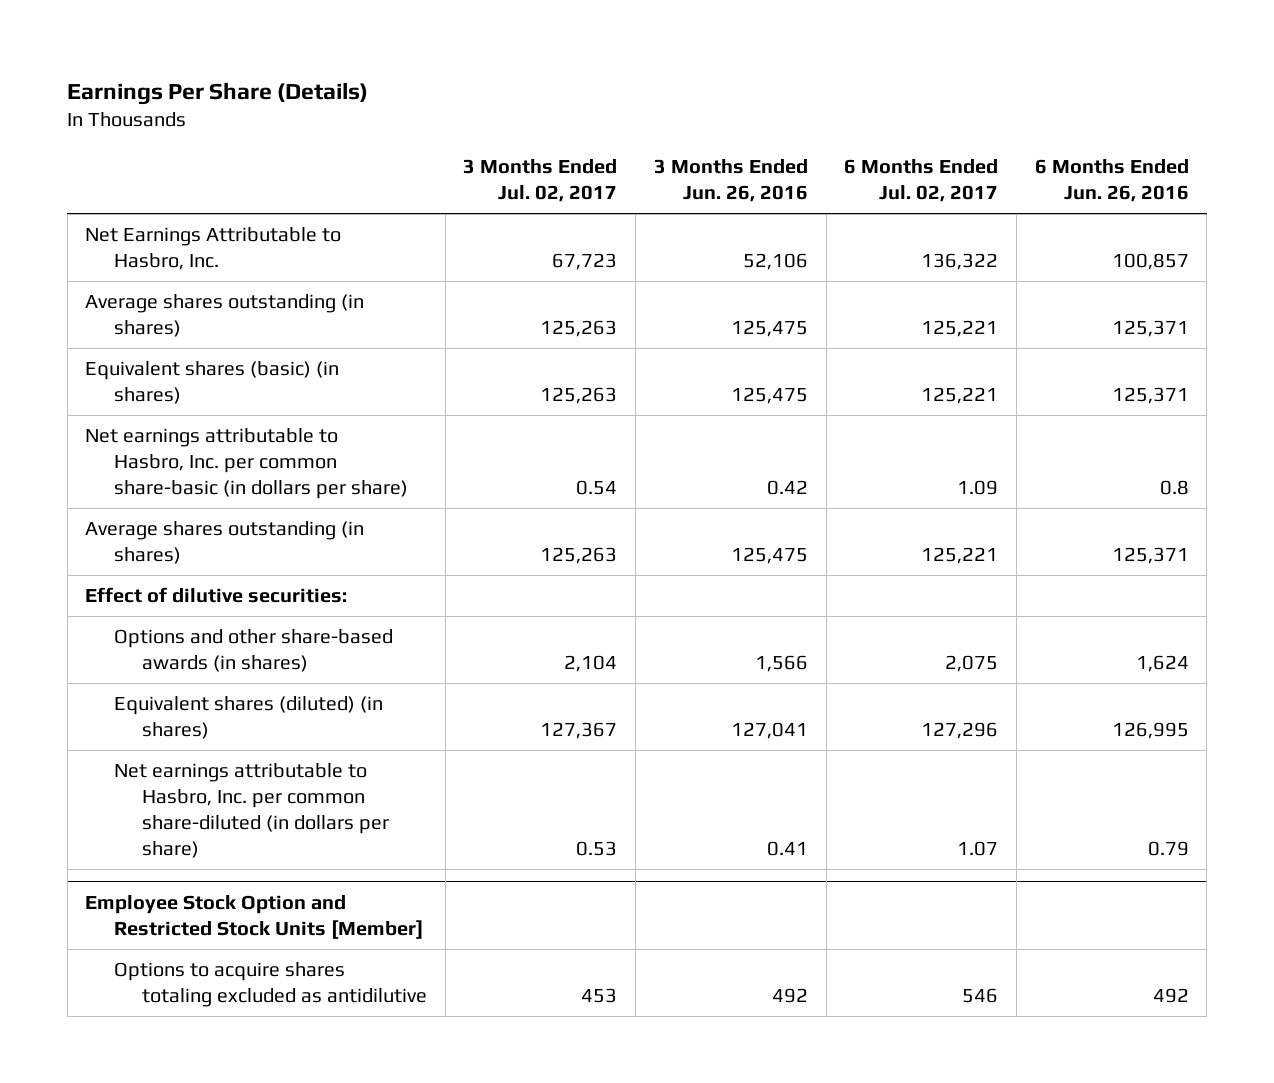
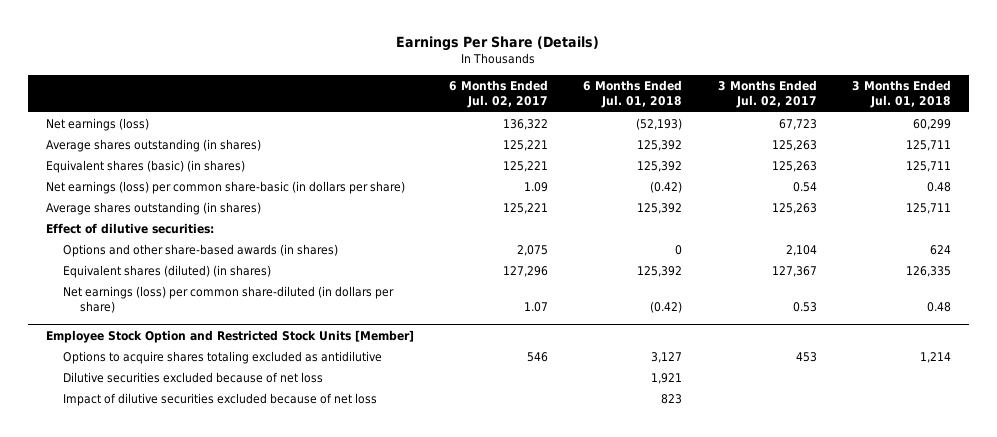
[653,159,808,203] 3 Months Ended Jun. 26, 2016 -> none
[1034,159,1189,203] 6 Months Ended Jun. 26, 2016 -> none
none -> [583,80,683,109] 6 Months Ended Jul. 01, 2018
none -> [852,80,952,109] 3 Months Ended Jul. 01, 2018
[85,227,342,271] Net Earnings Attributable to Hasbro, Inc. -> [45,118,149,132] Net earnings (loss)
[85,428,408,499] Net earnings attributable to Hasbro, Inc. per common share-basic (in dollars per share) -> [45,181,405,195] Net earnings (loss) per common share-basic (in dollars per share)
[113,763,389,858] Net earnings attributable to Hasbro, Inc. per common share-diluted (in dollars per share) -> [62,286,394,314] Net earnings (loss) per common share-diluted (in dollars per share)
none -> [62,372,323,384] Dilutive securities excluded because of net loss
none -> [62,393,377,407] Impact of dilutive securities excluded because of net loss

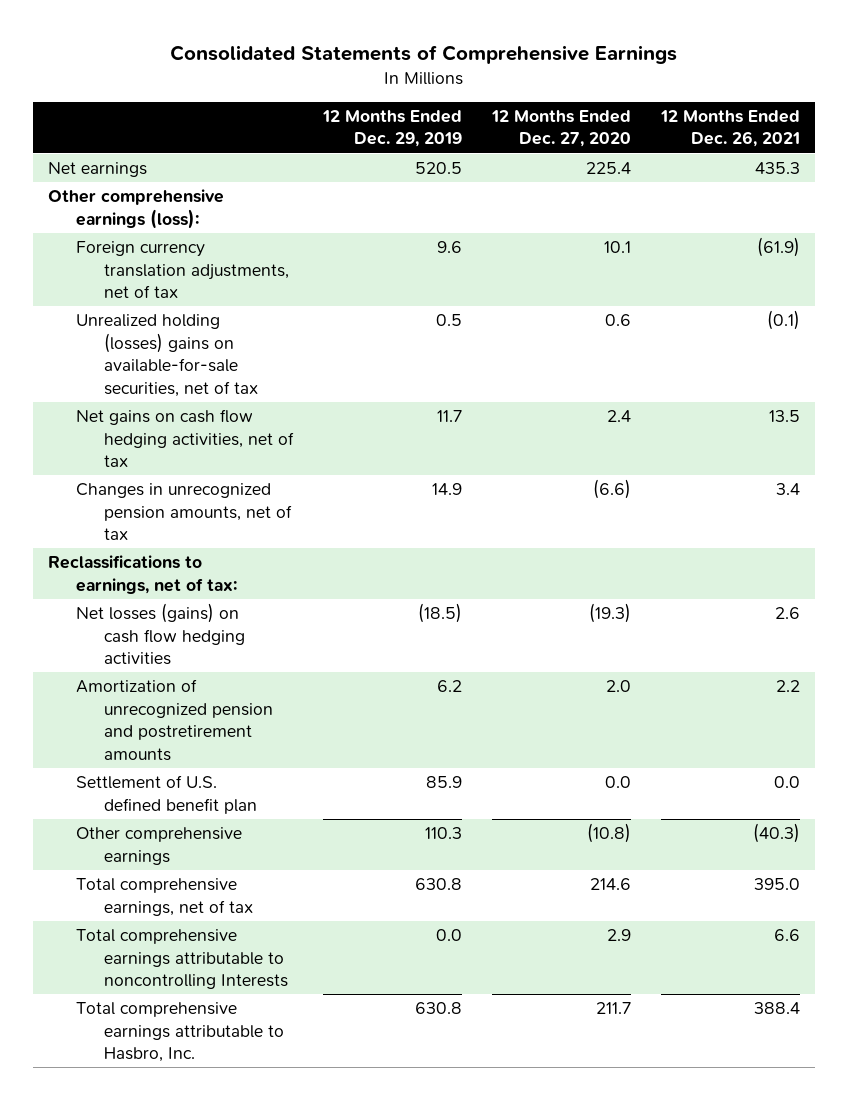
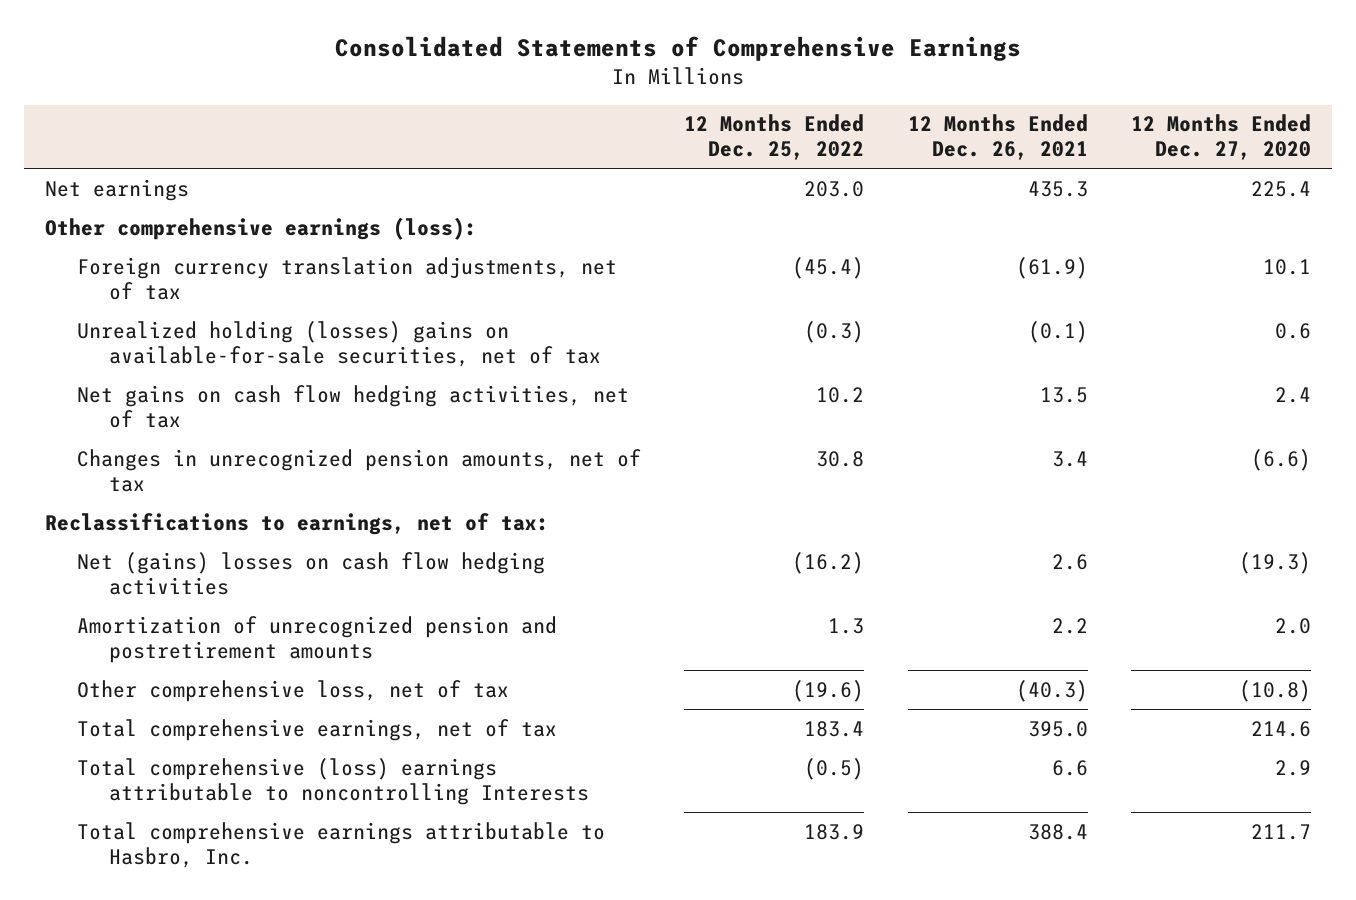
[322,109,463,148] 12 Months Ended Dec. 29, 2019 -> none
none -> [684,114,865,161] 12 Months Ended Dec. 25, 2022
[75,603,246,666] Net losses (gains) on cash flow hedging activities -> [77,551,546,595] Net (gains) losses on cash flow hedging activities
[75,775,258,814] Settlement of U.S. defined benefit plan -> none
[75,827,242,865] Other comprehensive earnings -> [77,679,510,702] Other comprehensive loss, net of tax
[75,929,289,990] Total comprehensive earnings attributable to noncontrolling Interests -> [77,757,590,805] Total comprehensive (loss) earnings attributable to noncontrolling Interests

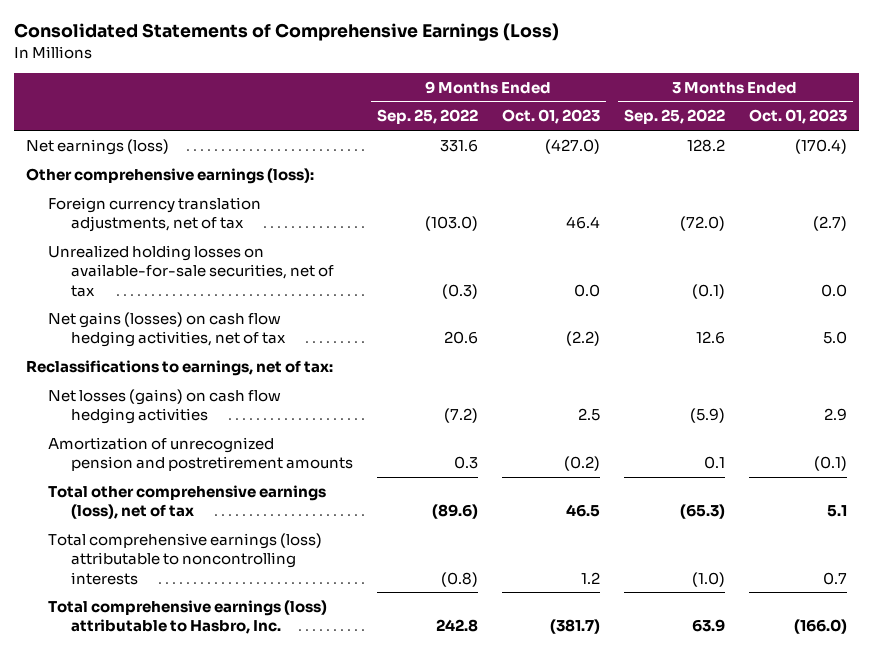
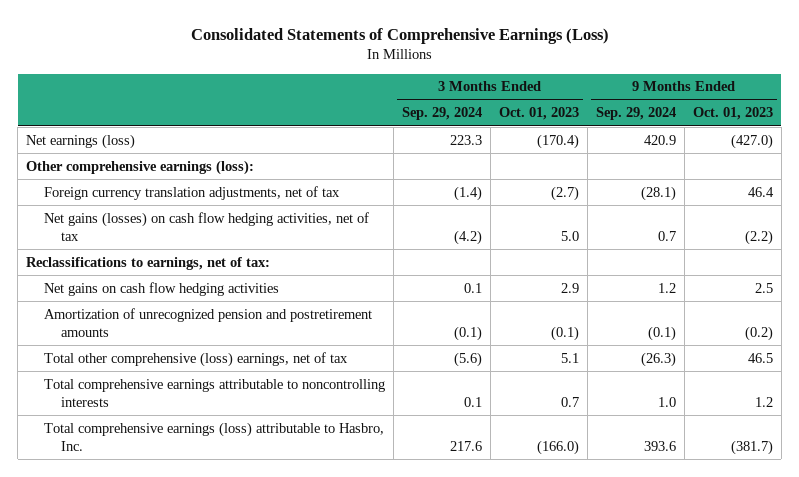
[376,109,478,125] Sep. 25, 2022 -> none
[623,109,725,125] Sep. 25, 2022 -> none
none -> [401,107,482,121] Sep. 29, 2024
none -> [595,107,676,121] Sep. 29, 2024
[48,244,334,297] Unrealized holding losses on available-for-sale securities, net of tax -> none
[48,388,282,425] Net losses (gains) on cash flow hedging activities -> [43,281,279,296] Net gains on cash flow hedging activities
[48,484,327,520] Total other comprehensive earnings (loss), net of tax -> [43,351,348,367] Total other comprehensive (loss) earnings, net of tax
[48,532,323,585] Total comprehensive earnings (loss) attributable to noncontrolling interests -> [43,378,385,407] Total comprehensive earnings attributable to noncontrolling interests

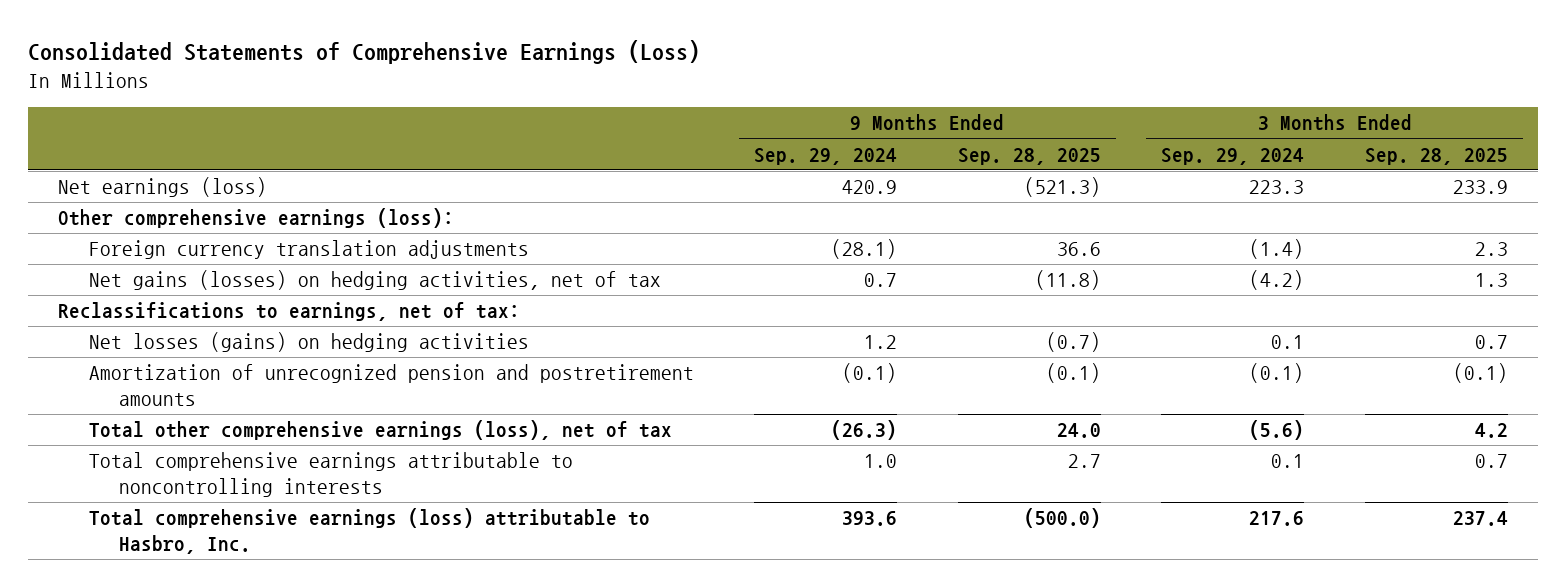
[498,107,579,121] Oct. 01, 2023 -> none
[692,107,773,121] Oct. 01, 2023 -> none
none -> [957,147,1101,165] Sep. 28, 2025
none -> [1364,147,1508,165] Sep. 28, 2025
[43,185,340,200] Foreign currency translation adjustments, net of tax -> [88,240,529,260] Foreign currency translation adjustments
[43,211,369,241] Net gains (losses) on cash flow hedging activities, net of tax -> [88,270,661,291] Net gains (losses) on hedging activities, net of tax
[43,281,279,296] Net gains on cash flow hedging activities -> [88,332,529,353] Net losses (gains) on hedging activities
[43,351,348,367] Total other comprehensive (loss) earnings, net of tax -> [88,420,672,441] Total other comprehensive earnings (loss), net of tax

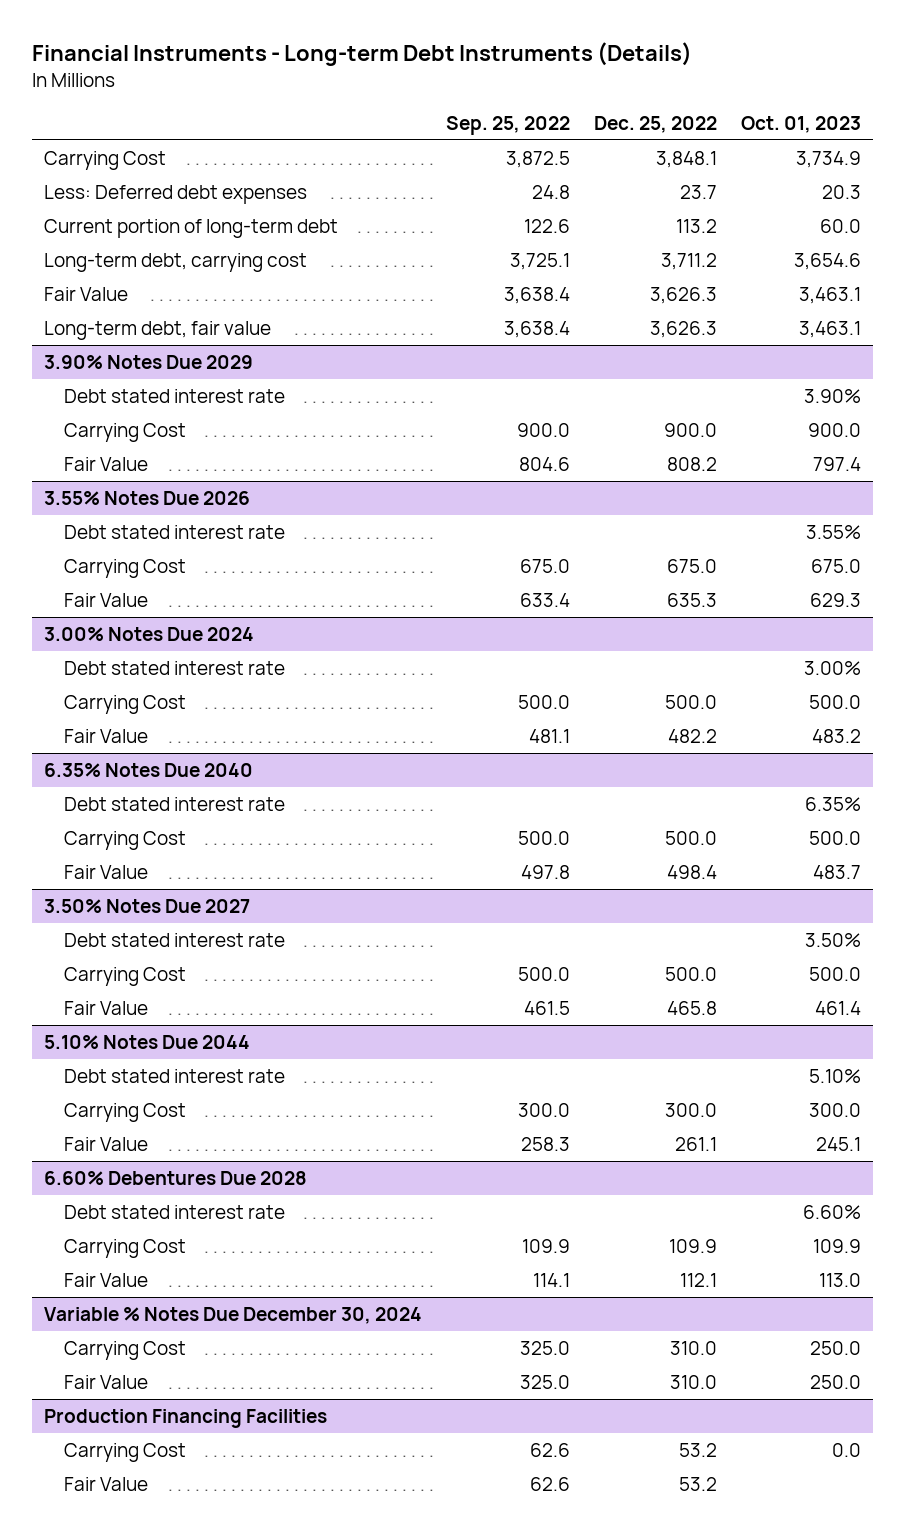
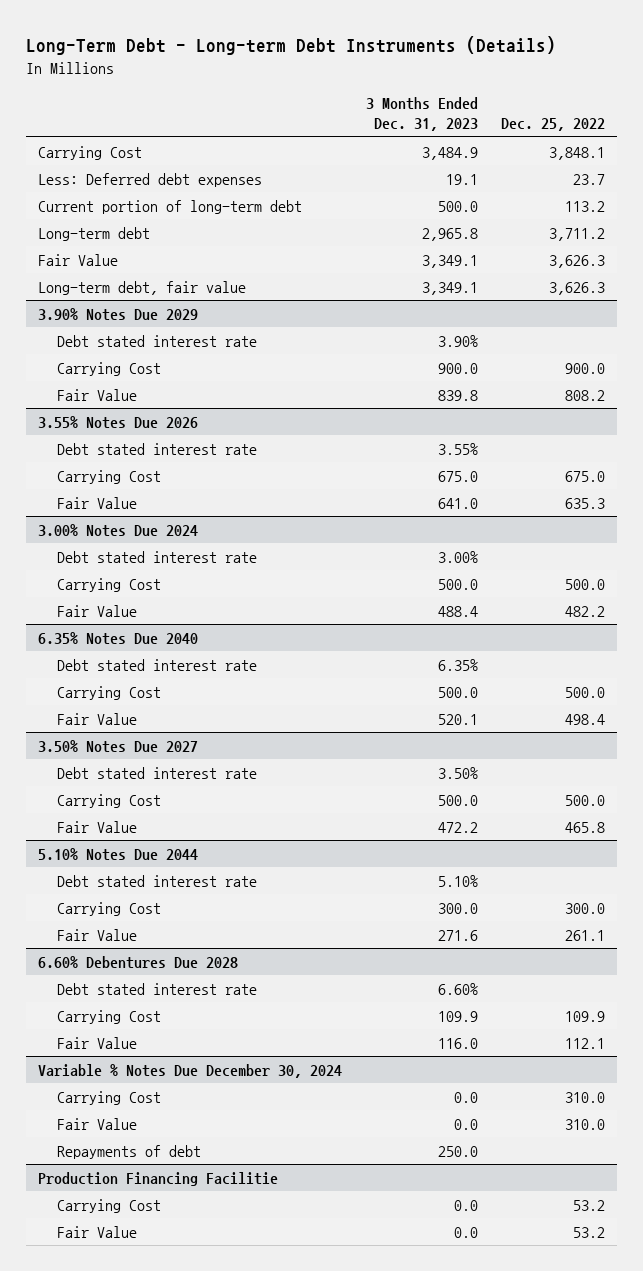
[31,42,692,67] Financial Instruments - Long-term Debt Instruments (Details) -> [26,36,557,56] Long-Term Debt - Long-term Debt Instruments (Details)
[445,115,570,135] Sep. 25, 2022 -> none
[741,115,862,133] Oct. 01, 2023 -> none
none -> [365,97,478,132] 3 Months Ended Dec. 31, 2023
[43,252,307,272] Long-term debt, carrying cost -> [37,226,150,241] Long-term debt
none -> [56,1144,201,1159] Repayments of debt
[43,1408,327,1428] Production Financing Facilities -> [37,1171,278,1186] Production Financing Facilitie

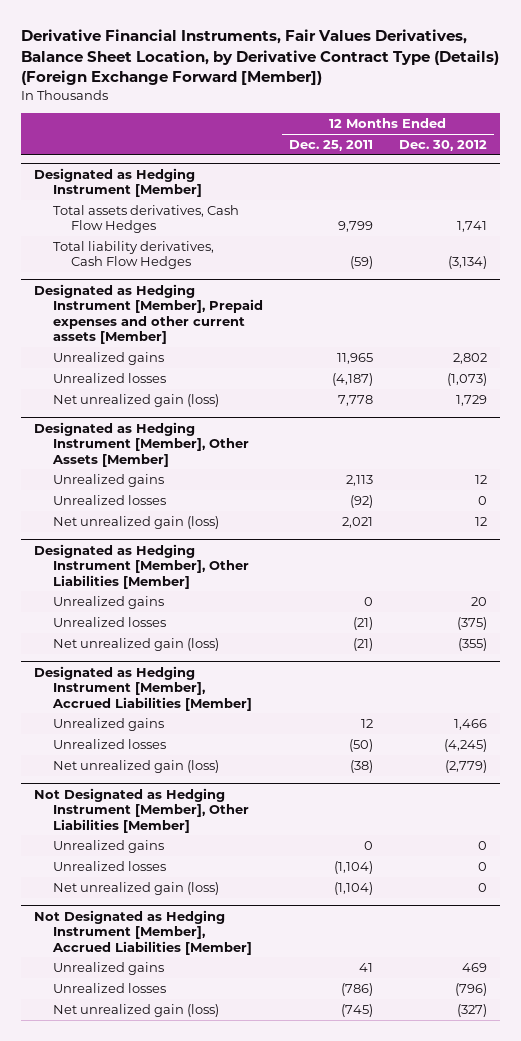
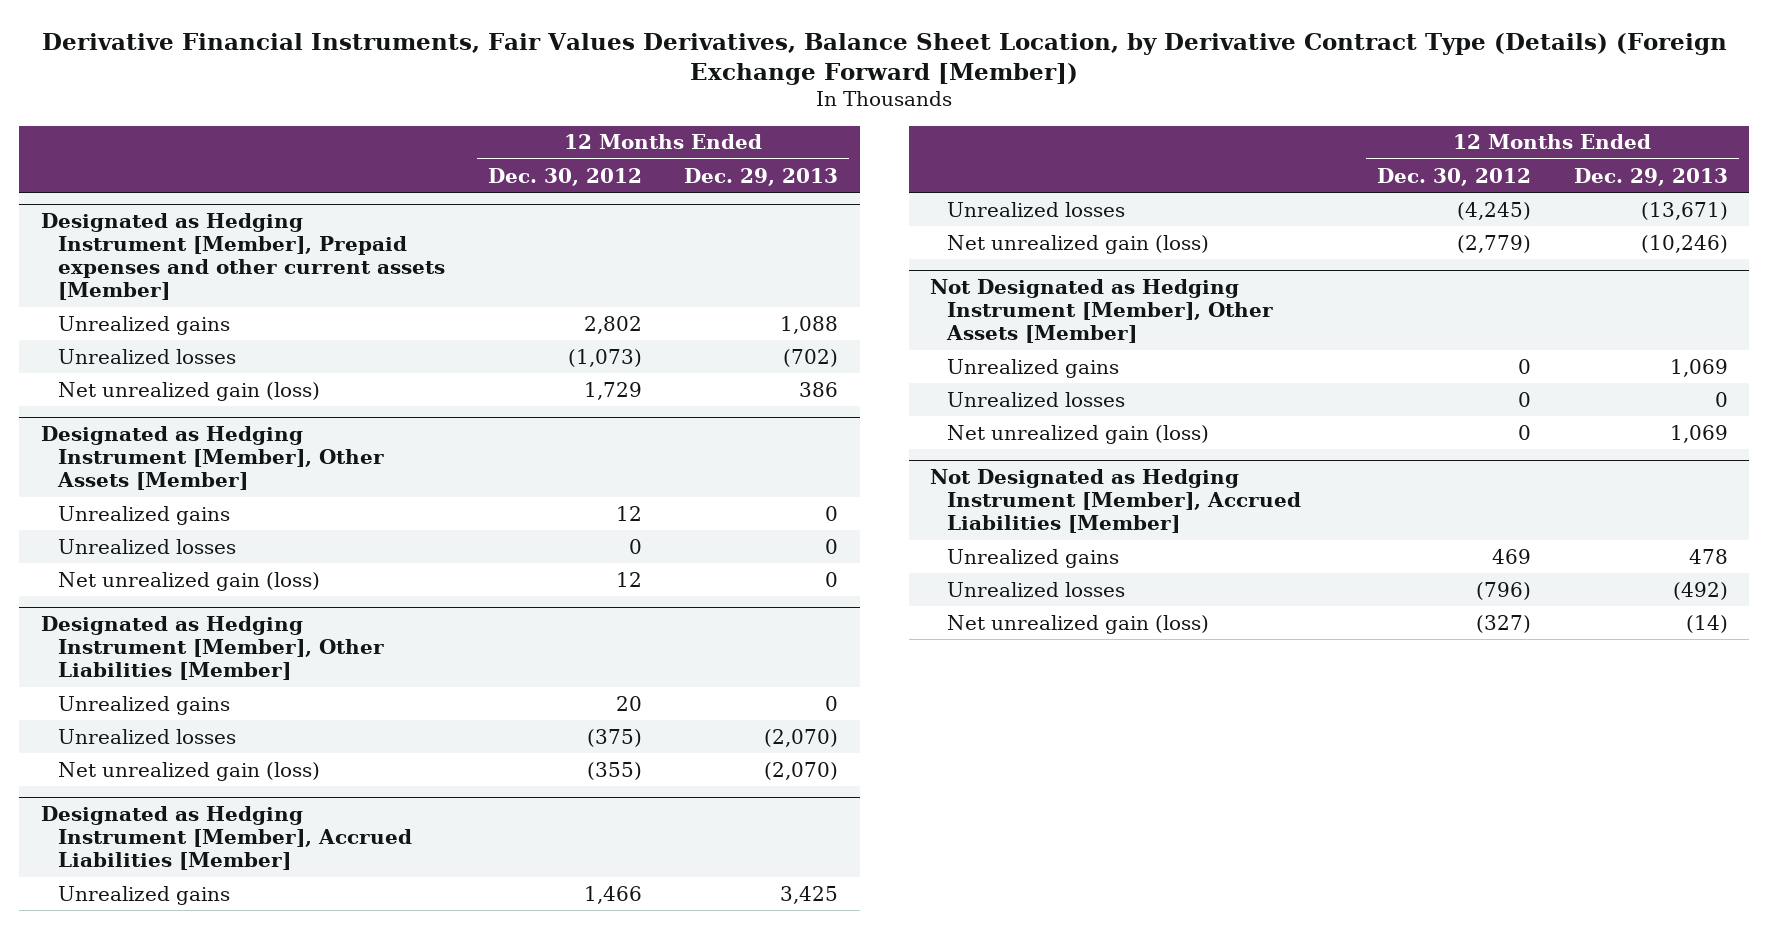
[288,139,373,151] Dec. 25, 2011 -> none
none -> [684,167,839,186] Dec. 29, 2013
[34,167,202,198] Designated as Hedging Instrument [Member] -> none
[52,204,239,234] Total assets derivatives, Cash Flow Hedges -> none
[52,240,214,270] Total liability derivatives, Cash Flow Hedges -> none
[34,787,249,833] Not Designated as Hedging Instrument [Member], Other Liabilities [Member] -> [930,279,1274,344] Not Designated as Hedging Instrument [Member], Other Assets [Member]

